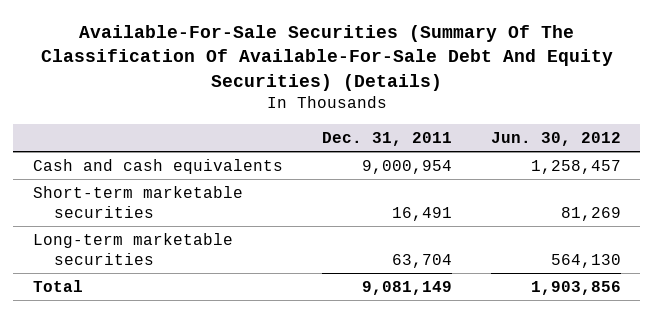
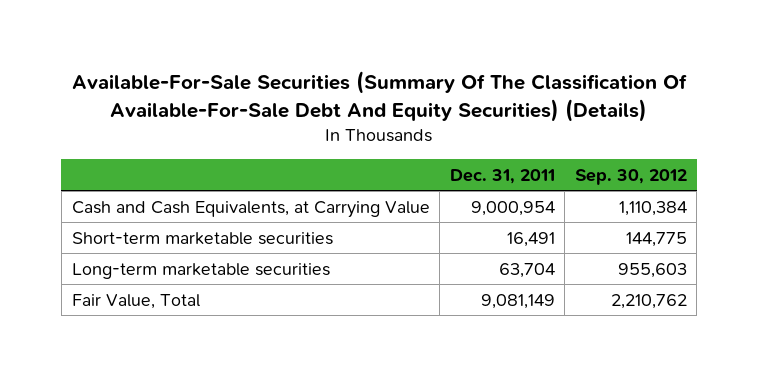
[490,131,621,146] Jun. 30, 2012 -> none
none -> [574,168,687,185] Sep. 30, 2012
[32,158,283,174] Cash and cash equivalents -> [71,200,430,218] Cash and Cash Equivalents, at Carrying Value
[32,279,83,292] Total -> [71,293,200,309] Fair Value, Total

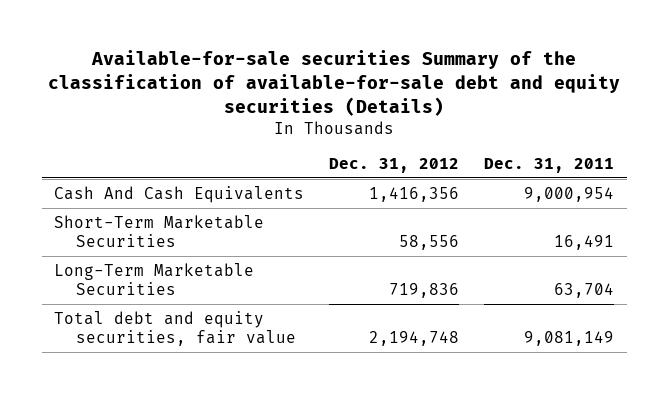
[72,71,688,123] Available-For-Sale Securities (Summary Of The Classification Of Available-For-Sale Debt And Equity Securities) (Details) -> [48,50,621,116] Available-for-sale securities Summary of the classification of available-for-sale debt and equity securities (Details)
[574,168,687,185] Sep. 30, 2012 -> none
none -> [329,157,460,173] Dec. 31, 2012
[71,200,430,218] Cash and Cash Equivalents, at Carrying Value -> [54,185,305,203] Cash And Cash Equivalents
[71,231,333,245] Short-term marketable securities -> [54,214,265,248] Short-Term Marketable Securities
[71,262,330,279] Long-term marketable securities -> [54,262,255,296] Long-Term Marketable Securities
[71,293,200,309] Fair Value, Total -> [54,310,297,347] Total debt and equity securities, fair value

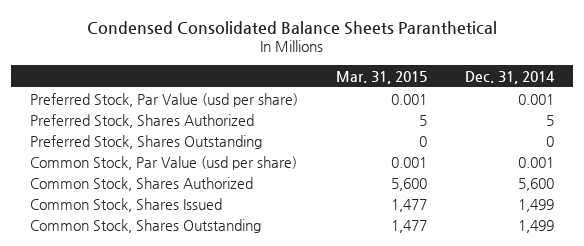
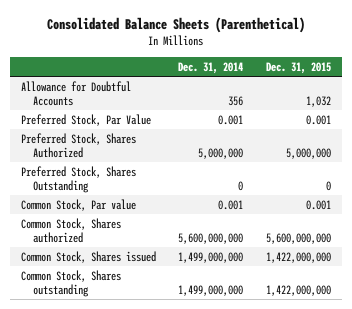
[87,20,498,35] Condensed Consolidated Balance Sheets Paranthetical -> [46,16,305,33] Consolidated Balance Sheets (Parenthetical)
[336,70,428,84] Mar. 31, 2015 -> none
none -> [265,61,331,74] Dec. 31, 2015
none -> [21,80,132,106] Allowance for Doubtful Accounts
[30,92,299,107] Preferred Stock, Par Value (usd per share) -> [21,113,152,126] Preferred Stock, Par Value
[546,114,555,126] 5 -> [198,147,244,159] 5,000,000
[30,155,298,170] Common Stock, Par Value (usd per share) -> [21,198,137,211] Common Stock, Par value
[30,176,254,191] Common Stock, Shares Authorized -> [21,217,122,243] Common Stock, Shares authorized
[518,177,555,191] 5,600 -> [178,232,244,244] 5,600,000,000
[30,197,223,212] Common Stock, Shares Issued -> [21,250,157,263] Common Stock, Shares issued
[518,198,555,212] 1,499 -> [178,251,244,263] 1,499,000,000
[30,218,262,233] Common Stock, Shares Outstanding -> [21,269,122,297] Common Stock, Shares outstanding
[518,219,555,233] 1,499 -> [178,284,244,296] 1,499,000,000

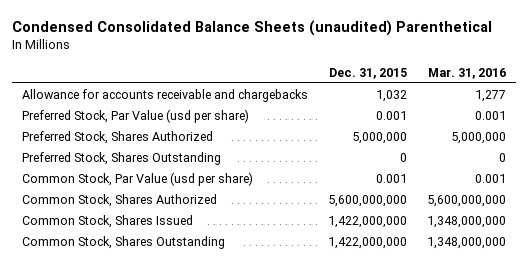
[46,16,305,33] Consolidated Balance Sheets (Parenthetical) -> [11,19,492,36] Condensed Consolidated Balance Sheets (unaudited) Parenthetical
[178,61,244,74] Dec. 31, 2014 -> none
none -> [427,67,506,79] Mar. 31, 2016
[21,80,132,106] Allowance for Doubtful Accounts -> [21,89,308,103] Allowance for accounts receivable and chargebacks
[21,113,152,126] Preferred Stock, Par Value -> [21,109,249,124] Preferred Stock, Par Value (usd per share)
[21,198,137,211] Common Stock, Par value -> [21,172,253,187] Common Stock, Par Value (usd per share)
[21,217,122,243] Common Stock, Shares authorized -> [21,194,217,208] Common Stock, Shares Authorized
[21,250,157,263] Common Stock, Shares issued -> [21,215,193,229] Common Stock, Shares Issued
[21,269,122,297] Common Stock, Shares outstanding -> [21,236,225,250] Common Stock, Shares Outstanding

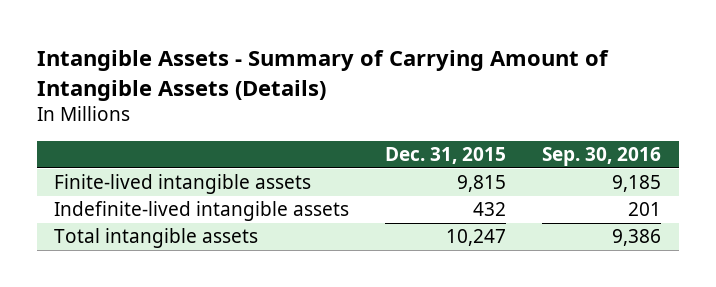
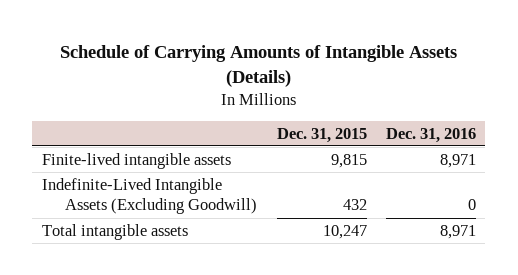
[36,50,609,101] Intangible Assets - Summary of Carrying Amount of Intangible Assets (Details) -> [59,44,457,87] Schedule of Carrying Amounts of Intangible Assets (Details)
[542,146,662,166] Sep. 30, 2016 -> none
none -> [385,127,476,143] Dec. 31, 2016
[54,201,350,222] Indefinite-lived intangible assets -> [41,177,258,215] Indefinite-Lived Intangible Assets (Excluding Goodwill)

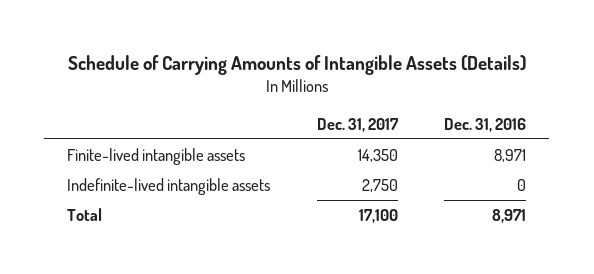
[276,127,367,143] Dec. 31, 2015 -> none
none -> [316,117,399,132] Dec. 31, 2017
[41,177,258,215] Indefinite-Lived Intangible Assets (Excluding Goodwill) -> [67,177,271,195] Indefinite-lived intangible assets
[41,223,188,240] Total intangible assets -> [67,207,103,221] Total

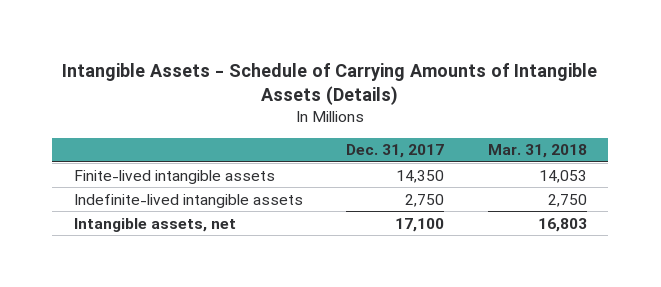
[67,54,526,75] Schedule of Carrying Amounts of Intangible Assets (Details) -> [62,62,598,105] Intangible Assets - Schedule of Carrying Amounts of Intangible Assets (Details)
[444,117,527,132] Dec. 31, 2016 -> none
none -> [487,144,587,159] Mar. 31, 2018
[67,207,103,221] Total -> [74,217,237,232] Intangible assets, net

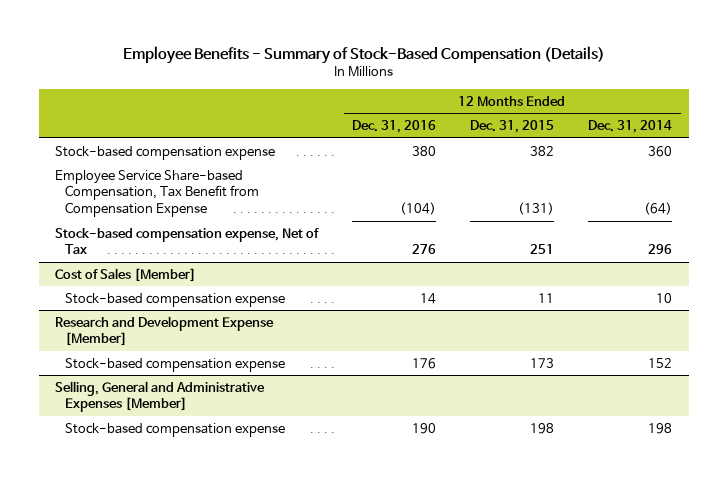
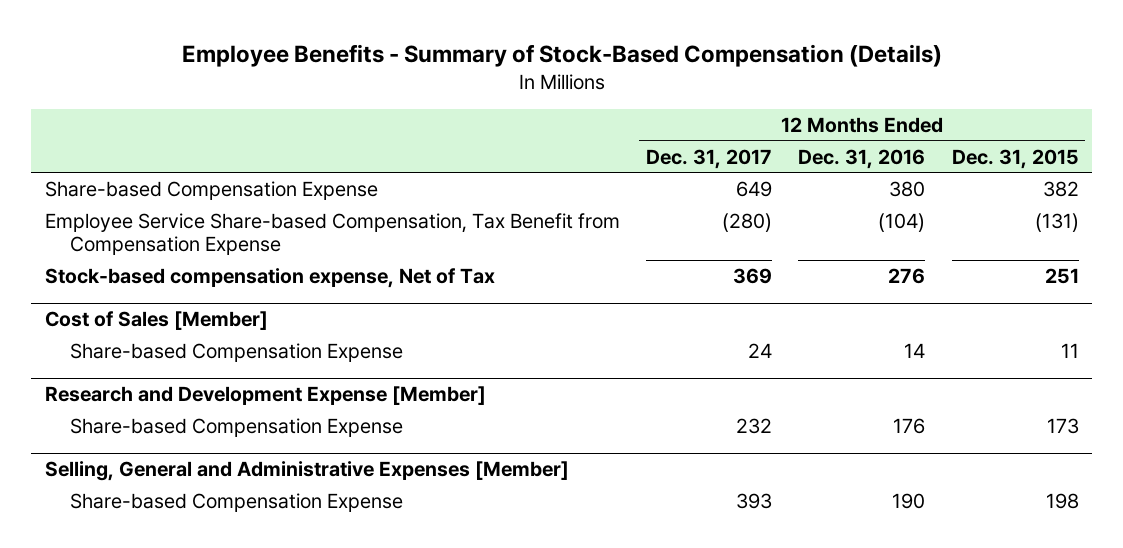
[588,120,673,134] Dec. 31, 2014 -> none
none -> [645,148,772,169] Dec. 31, 2017
[55,145,276,160] Stock-based compensation expense -> [44,180,378,200] Share-based Compensation Expense
[64,292,285,307] Stock-based compensation expense -> [70,342,404,362] Share-based Compensation Expense
[64,357,285,372] Stock-based compensation expense -> [70,417,404,437] Share-based Compensation Expense
[64,422,285,437] Stock-based compensation expense -> [70,492,404,512] Share-based Compensation Expense

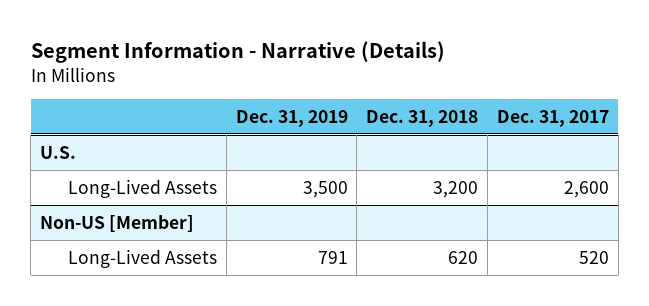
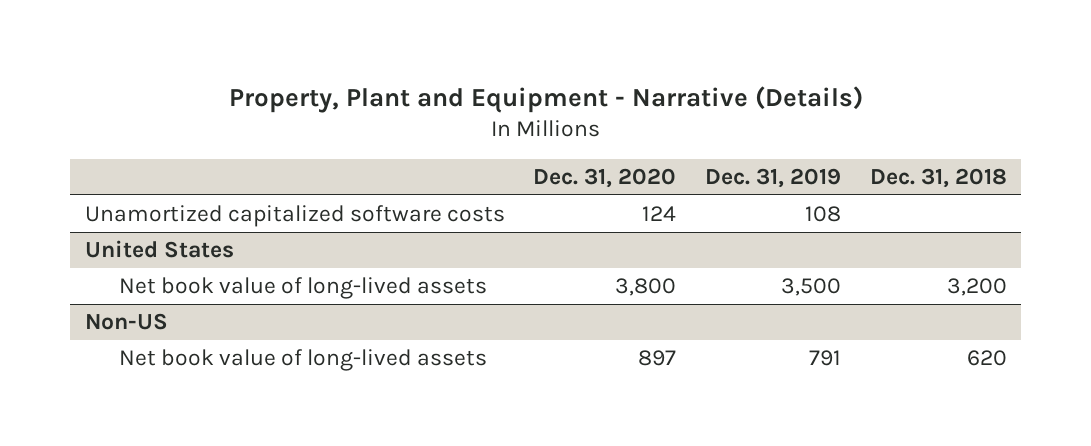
[30,41,445,64] Segment Information - Narrative (Details) -> [228,85,863,113] Property, Plant and Equipment - Narrative (Details)
[497,109,610,127] Dec. 31, 2017 -> none
none -> [533,168,677,189] Dec. 31, 2020
none -> [84,204,505,227] Unamortized capitalized software costs
[40,145,77,159] U.S. -> [84,239,234,258] United States
[67,178,217,198] Long-Lived Assets -> [119,276,488,299] Net book value of long-lived assets
[40,214,195,232] Non-US [Member] -> [84,312,168,330] Non-US
[67,248,217,268] Long-Lived Assets -> [119,348,488,371] Net book value of long-lived assets

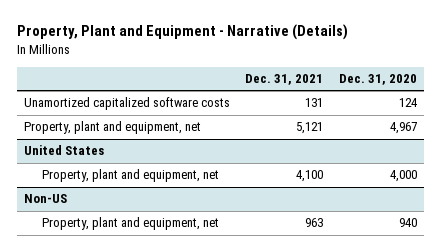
[704,168,841,189] Dec. 31, 2019 -> none
[869,168,1007,189] Dec. 31, 2018 -> none
none -> [245,73,324,85] Dec. 31, 2021
none -> [24,121,202,135] Property, plant and equipment, net
[119,276,488,299] Net book value of long-lived assets -> none
none -> [41,169,219,183] Property, plant and equipment, net
[119,348,488,371] Net book value of long-lived assets -> none
none -> [41,217,219,231] Property, plant and equipment, net

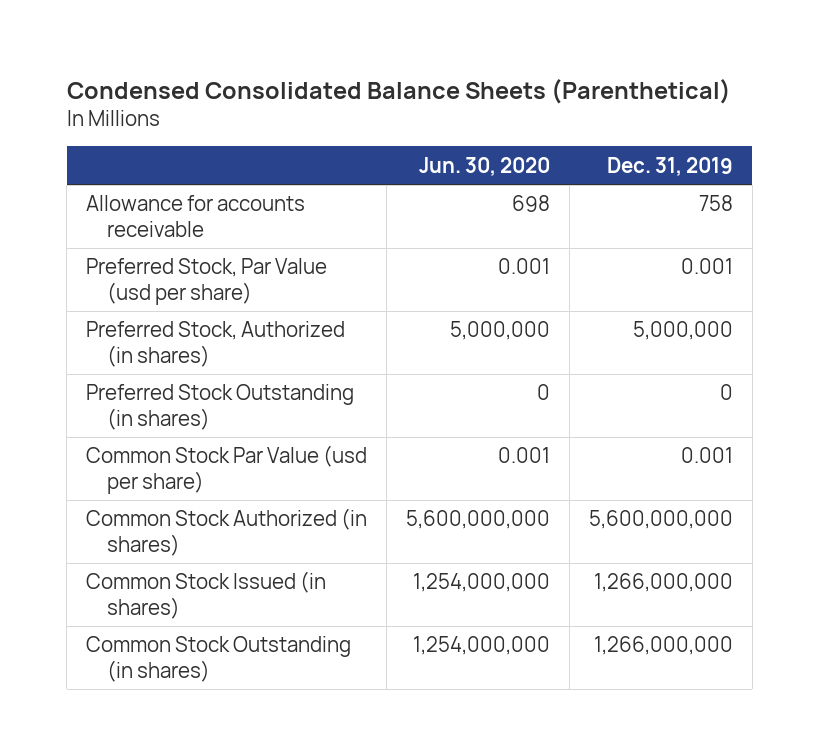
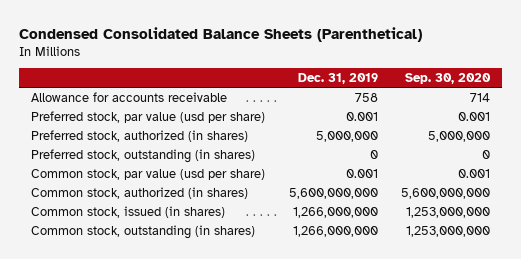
[418,156,550,176] Jun. 30, 2020 -> none
none -> [405,73,492,85] Sep. 30, 2020
[86,258,328,305] Preferred Stock, Par Value (usd per share) -> [31,110,266,123] Preferred stock, par value (usd per share)
[86,321,346,367] Preferred Stock, Authorized (in shares) -> [31,129,249,142] Preferred stock, authorized (in shares)
[86,384,355,430] Preferred Stock Outstanding (in shares) -> [31,148,256,163] Preferred stock, outstanding (in shares)
[86,445,368,494] Common Stock Par Value (usd per share) -> [31,168,266,180] Common stock, par value (usd per share)
[86,508,368,556] Common Stock Authorized (in shares) -> [31,186,249,199] Common stock, authorized (in shares)
[86,571,327,619] Common Stock Issued (in shares) -> [31,205,226,218] Common stock, issued (in shares)
[86,636,352,682] Common Stock Outstanding (in shares) -> [31,224,256,239] Common stock, outstanding (in shares)

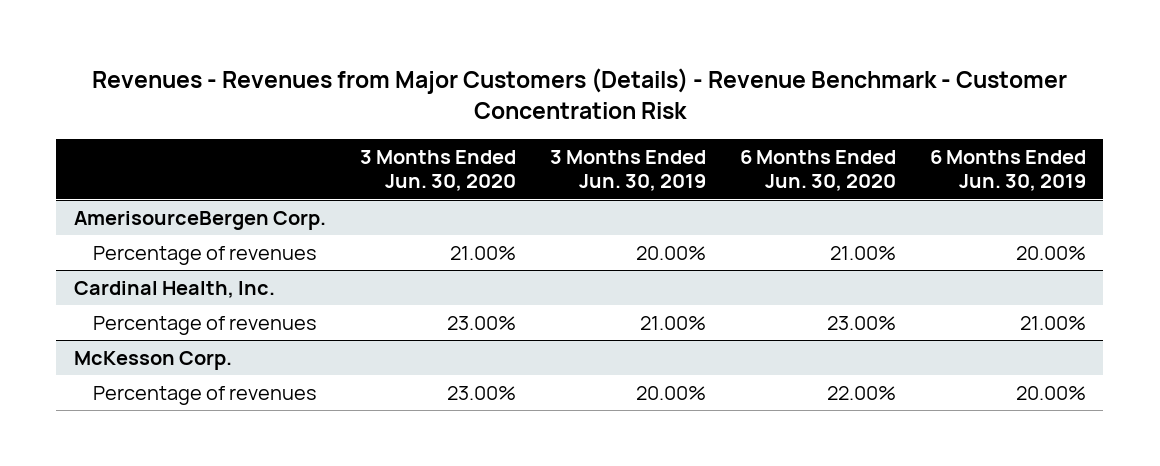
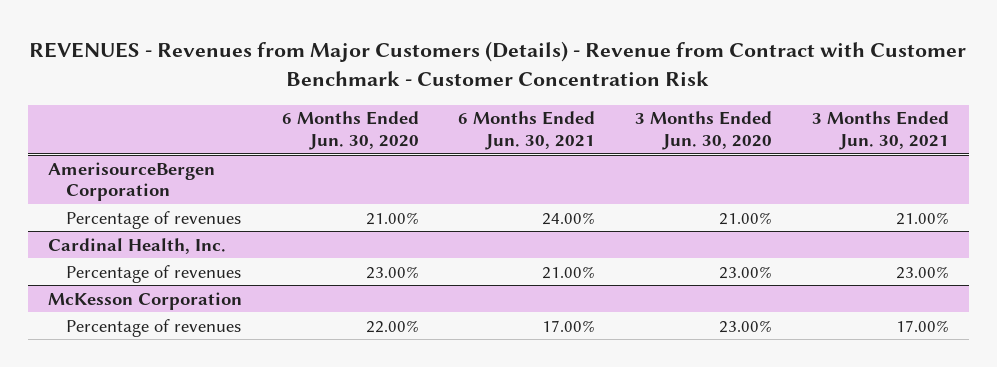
[91,67,1067,120] Revenues - Revenues from Major Customers (Details) - Revenue Benchmark - Customer Concentration Risk -> [29,41,967,87] REVENUES - Revenues from Major Customers (Details) - Revenue from Contract with Customer Benchmark - Customer Concentration Risk
[549,150,706,192] 3 Months Ended Jun. 30, 2019 -> none
[930,150,1087,192] 6 Months Ended Jun. 30, 2019 -> none
none -> [458,111,596,151] 6 Months Ended Jun. 30, 2021
none -> [811,111,949,151] 3 Months Ended Jun. 30, 2021
[73,210,326,230] AmerisourceBergen Corp. -> [48,161,216,202] AmerisourceBergen Corporation
[73,350,232,370] McKesson Corp. -> [48,291,243,310] McKesson Corporation

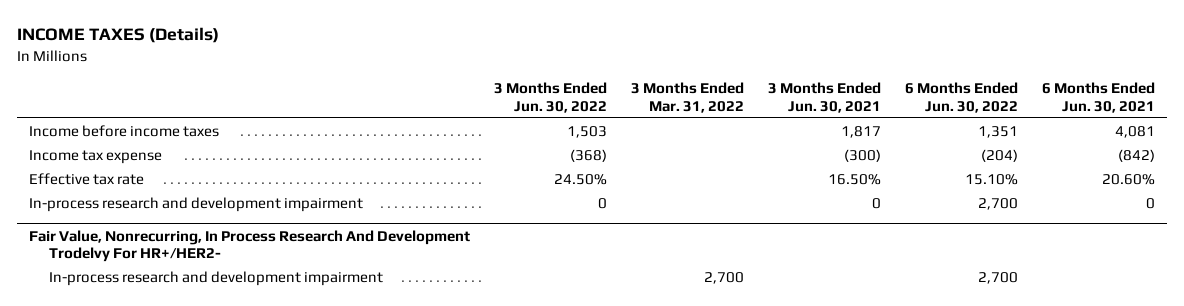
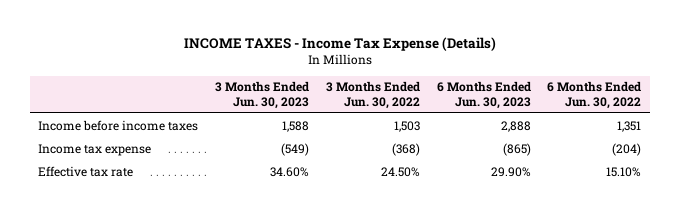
[16,27,219,44] INCOME TAXES (Details) -> [183,36,496,51] INCOME TAXES - Income Tax Expense (Details)
[631,81,745,113] 3 Months Ended Mar. 31, 2022 -> none
[768,81,882,113] 3 Months Ended Jun. 30, 2021 -> none
[1042,81,1156,113] 6 Months Ended Jun. 30, 2021 -> none
none -> [214,81,309,109] 3 Months Ended Jun. 30, 2023
none -> [436,81,531,109] 6 Months Ended Jun. 30, 2023
[28,196,363,212] In-process research and development impairment -> none
[28,229,470,263] Fair Value, Nonrecurring, In Process Research And Development Trodelvy For HR+/HER2- -> none
[49,270,384,286] In-process research and development impairment -> none

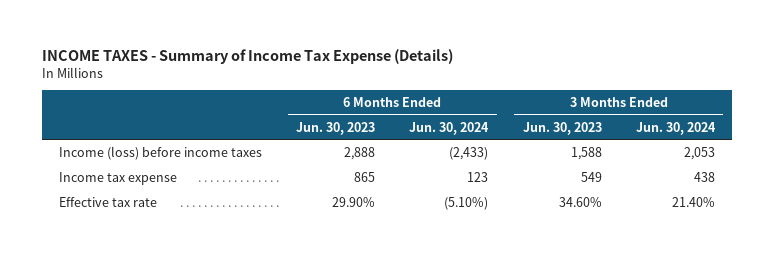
[183,36,496,51] INCOME TAXES - Income Tax Expense (Details) -> [41,49,453,65] INCOME TAXES - Summary of Income Tax Expense (Details)
[325,81,420,109] 3 Months Ended Jun. 30, 2022 -> none
[547,81,642,109] 6 Months Ended Jun. 30, 2022 -> none
none -> [409,121,490,135] Jun. 30, 2024
none -> [635,121,716,135] Jun. 30, 2024
[38,119,199,131] Income before income taxes -> [58,145,262,160] Income (loss) before income taxes
[280,142,309,156] (549) -> [580,171,602,182] 549
[502,142,531,156] (865) -> [354,171,376,182] 865

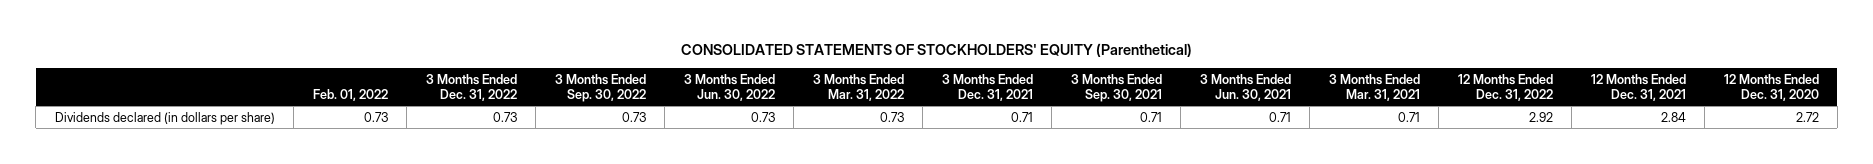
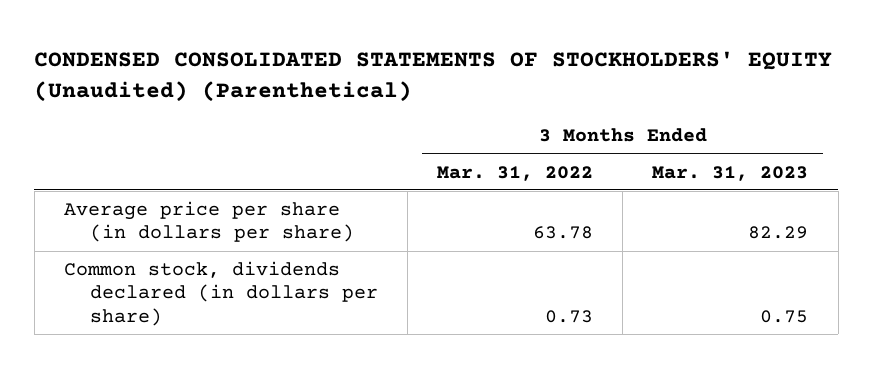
[680,43,1192,58] CONSOLIDATED STATEMENTS OF STOCKHOLDERS' EQUITY (Parenthetical) -> [34,50,833,103] CONDENSED CONSOLIDATED STATEMENTS OF STOCKHOLDERS' EQUITY (Unaudited) (Parenthetical)
[312,89,388,102] Feb. 01, 2022 -> none
[425,73,517,102] 3 Months Ended Dec. 31, 2022 -> none
[554,73,646,103] 3 Months Ended Sep. 30, 2022 -> none
[683,73,775,102] 3 Months Ended Jun. 30, 2022 -> none
[941,73,1033,102] 3 Months Ended Dec. 31, 2021 -> none
[1070,73,1162,103] 3 Months Ended Sep. 30, 2021 -> none
[1199,73,1291,102] 3 Months Ended Jun. 30, 2021 -> none
[1328,73,1420,102] 3 Months Ended Mar. 31, 2021 -> none
[1457,73,1553,102] 12 Months Ended Dec. 31, 2022 -> none
[1590,73,1686,102] 12 Months Ended Dec. 31, 2021 -> none
[1723,73,1819,102] 12 Months Ended Dec. 31, 2020 -> none
none -> [652,165,809,181] Mar. 31, 2023
none -> [64,201,354,243] Average price per share (in dollars per share)
[54,111,275,125] Dividends declared (in dollars per share) -> [64,261,378,326] Common stock, dividends declared (in dollars per share)

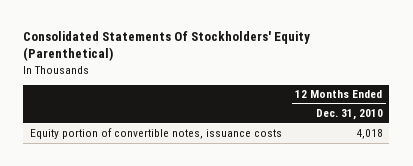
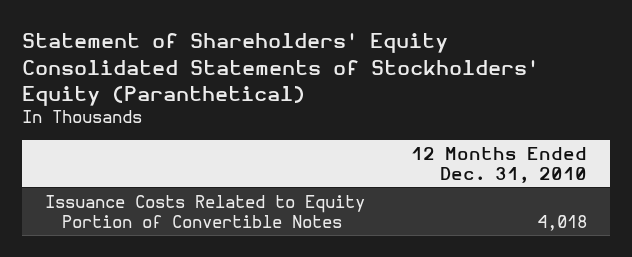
[23,30,311,62] Consolidated Statements Of Stockholders' Equity (Parenthetical) -> [22,33,540,106] Statement of Shareholders' Equity Consolidated Statements of Stockholders' Equity (Paranthetical)
[30,128,283,140] Equity portion of convertible notes, issuance costs -> [45,194,366,228] Issuance Costs Related to Equity Portion of Convertible Notes

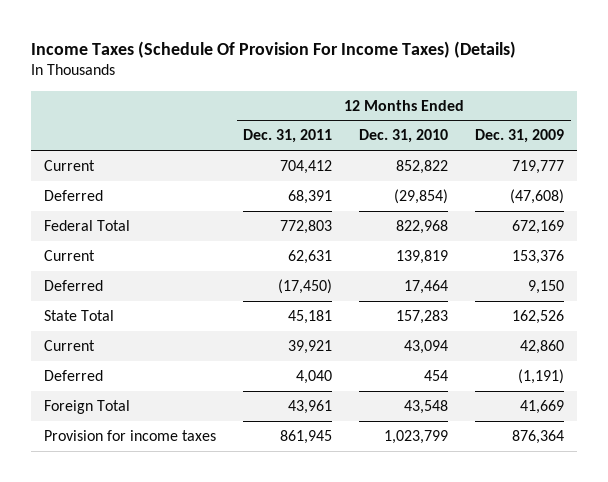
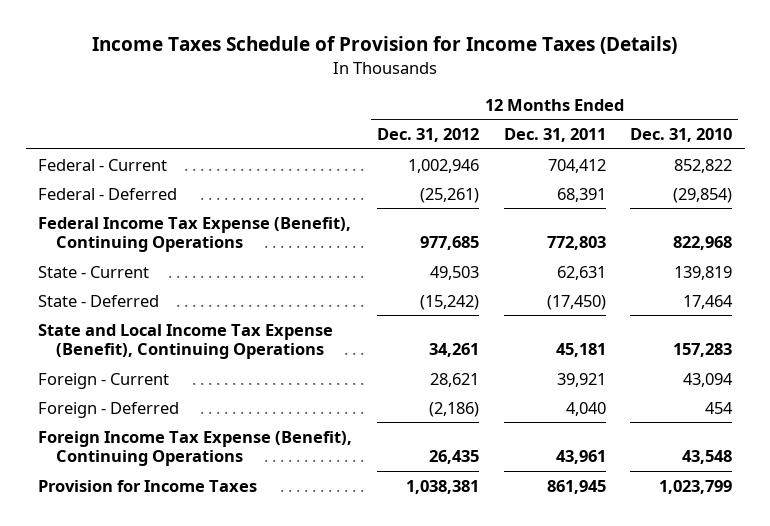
[31,40,517,58] Income Taxes (Schedule Of Provision For Income Taxes) (Details) -> [92,36,678,55] Income Taxes Schedule of Provision for Income Taxes (Details)
[474,129,564,144] Dec. 31, 2009 -> none
none -> [376,127,479,142] Dec. 31, 2012
[44,159,96,171] Current -> [38,158,168,171] Federal - Current
[44,189,104,201] Deferred -> [38,187,178,200] Federal - Deferred
[44,219,131,231] Federal Total -> [38,216,352,253] Federal Income Tax Expense (Benefit), Continuing Operations
[44,249,96,261] Current -> [38,265,150,278] State - Current
[44,279,104,291] Deferred -> [38,294,160,307] State - Deferred
[44,309,115,321] State Total -> [38,323,334,360] State and Local Income Tax Expense (Benefit), Continuing Operations
[44,339,96,351] Current -> [38,372,170,389] Foreign - Current
[44,369,104,381] Deferred -> [38,401,180,418] Foreign - Deferred
[44,399,131,414] Foreign Total -> [38,430,353,467] Foreign Income Tax Expense (Benefit), Continuing Operations
[44,429,217,441] Provision for income taxes -> [38,479,258,492] Provision for Income Taxes

